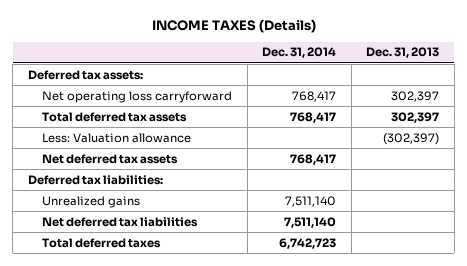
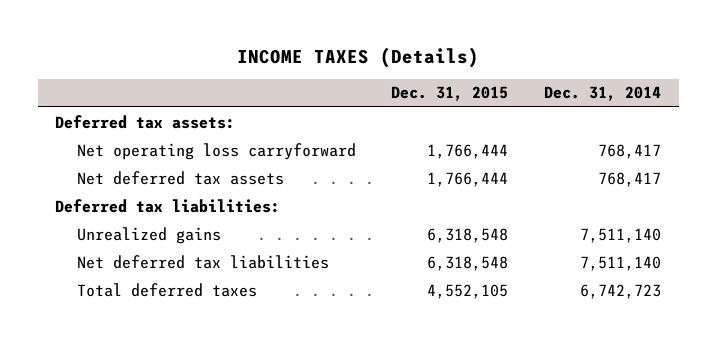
[366,47,440,59] Dec. 31, 2013 -> none
none -> [391,86,509,102] Dec. 31, 2015
[42,111,188,122] Total deferred tax assets -> none
[42,132,192,143] Less: Valuation allowance -> none

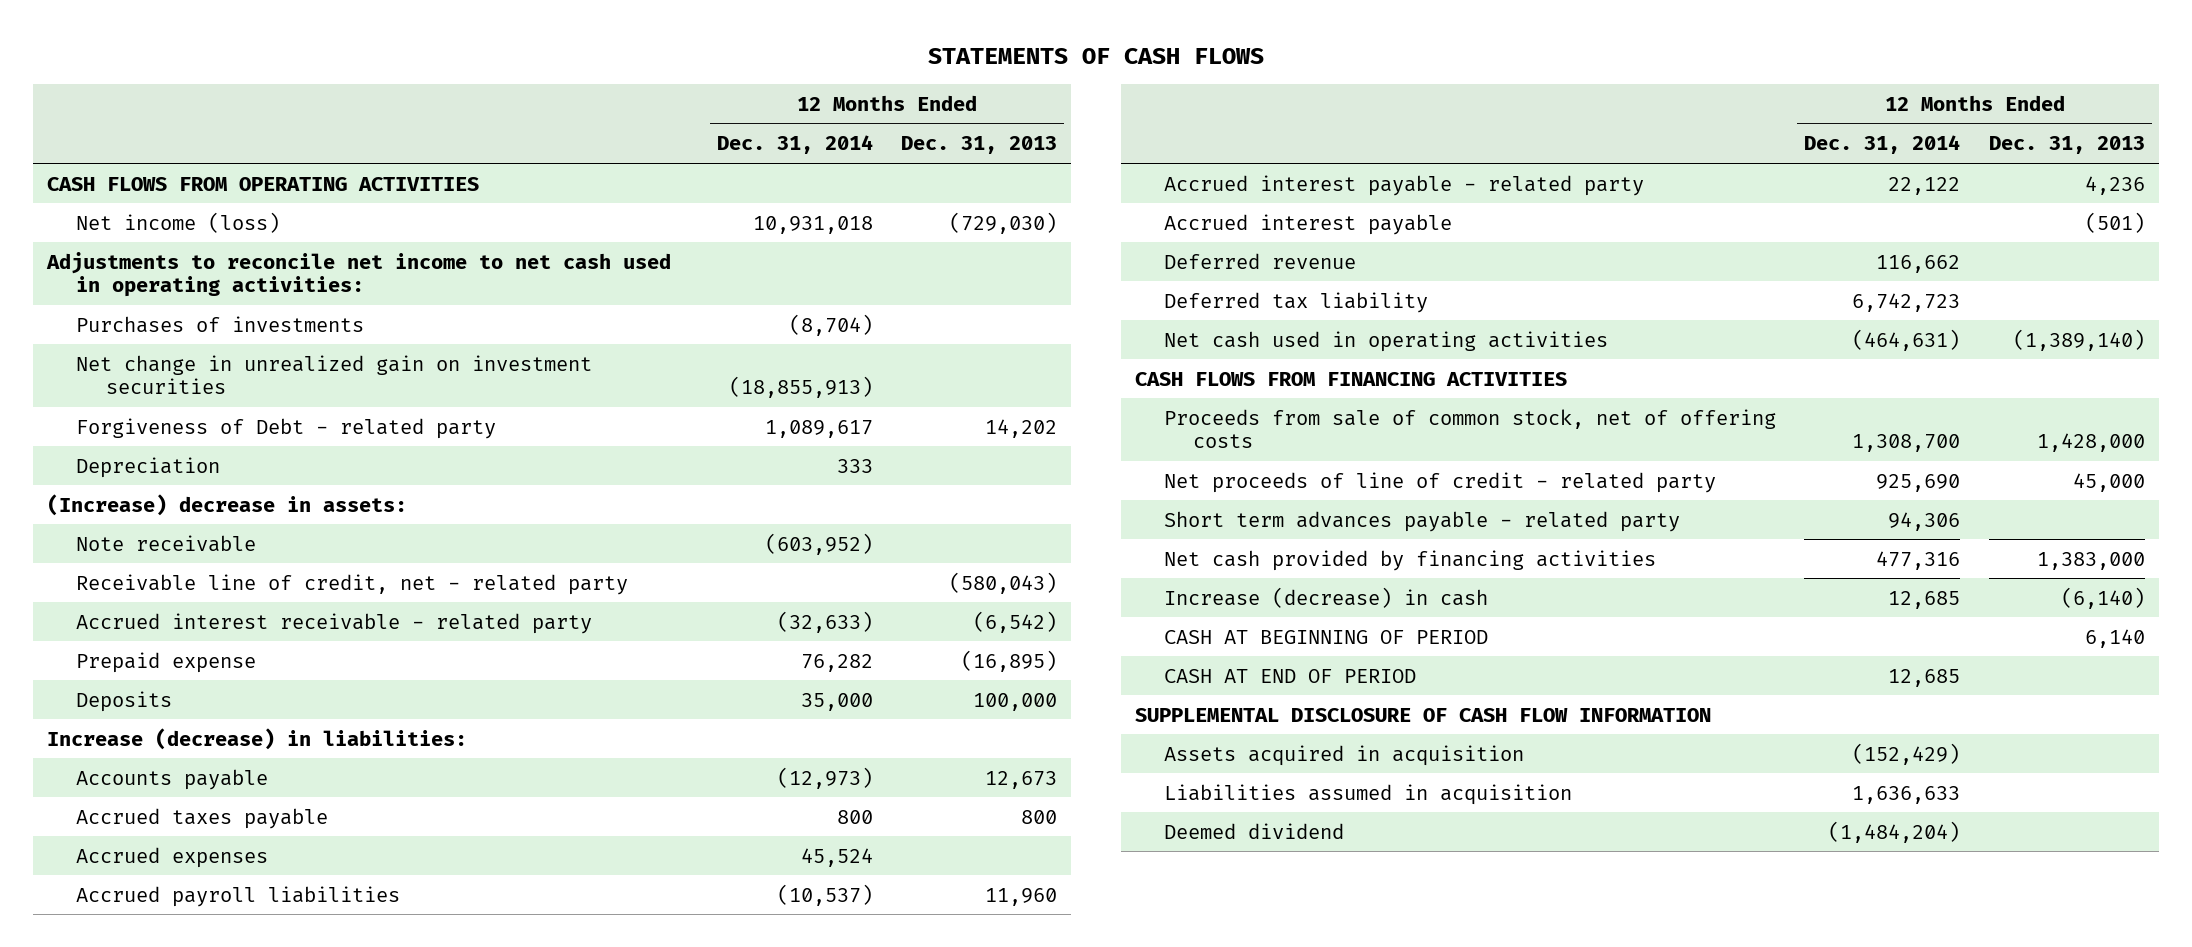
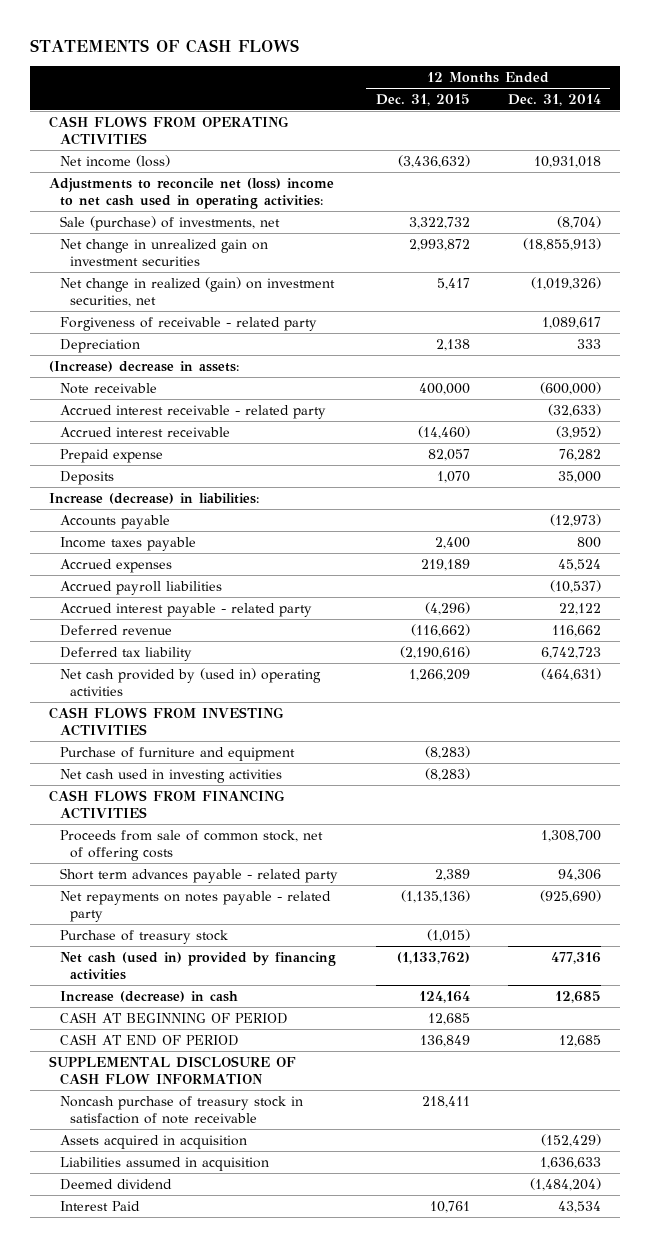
[900,136,1057,155] Dec. 31, 2013 -> none
none -> [375,93,470,106] Dec. 31, 2015
[46,251,672,298] Adjustments to reconcile net income to net cash used in operating activities: -> [48,177,334,210] Adjustments to reconcile net (loss) income to net cash used in operating activities:
[76,315,365,333] Purchases of investments -> [59,215,280,231] Sale (purchase) of investments, net
none -> [59,276,335,308] Net change in realized (gain) on investment securities, net
[76,417,497,439] Forgiveness of Debt - related party -> [59,316,317,331] Forgiveness of receivable - related party
[76,573,629,595] Receivable line of credit, net - related party -> none
[764,532,873,555] (603,952) -> [539,381,601,395] (600,000)
none -> [59,426,230,437] Accrued interest receivable
[76,807,329,829] Accrued taxes payable -> [59,536,196,551] Income taxes payable
[1164,213,1453,235] Accrued interest payable -> none
[1164,330,1609,352] Net cash used in operating activities -> [59,667,321,697] Net cash provided by (used in) operating activities
none -> [48,706,284,737] CASH FLOWS FROM INVESTING ACTIVITIES
none -> [59,746,295,761] Purchase of furniture and equipment
none -> [59,768,282,783] Net cash used in investing activities
[1164,471,1717,493] Net proceeds of line of credit - related party -> none
none -> [59,890,331,923] Net repayments on notes payable - related party
none -> [59,929,228,944] Purchase of treasury stock
[1164,549,1657,571] Net cash provided by financing activities -> [59,951,336,981] Net cash (used in) provided by financing activities
none -> [59,1095,303,1125] Noncash purchase of treasury stock in satisfaction of note receivable
none -> [59,1200,140,1211] Interest Paid

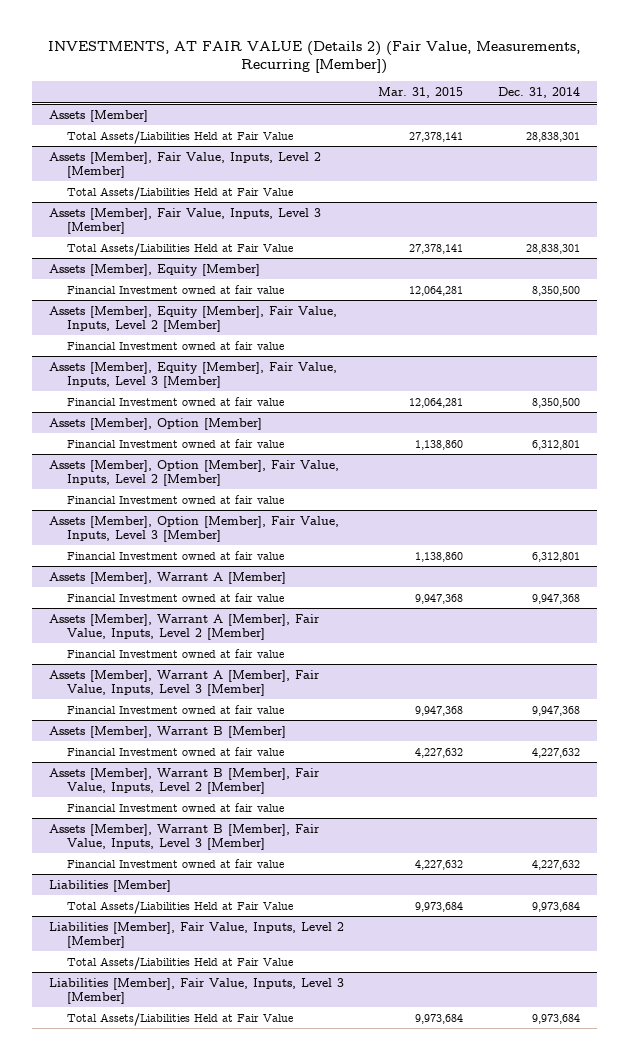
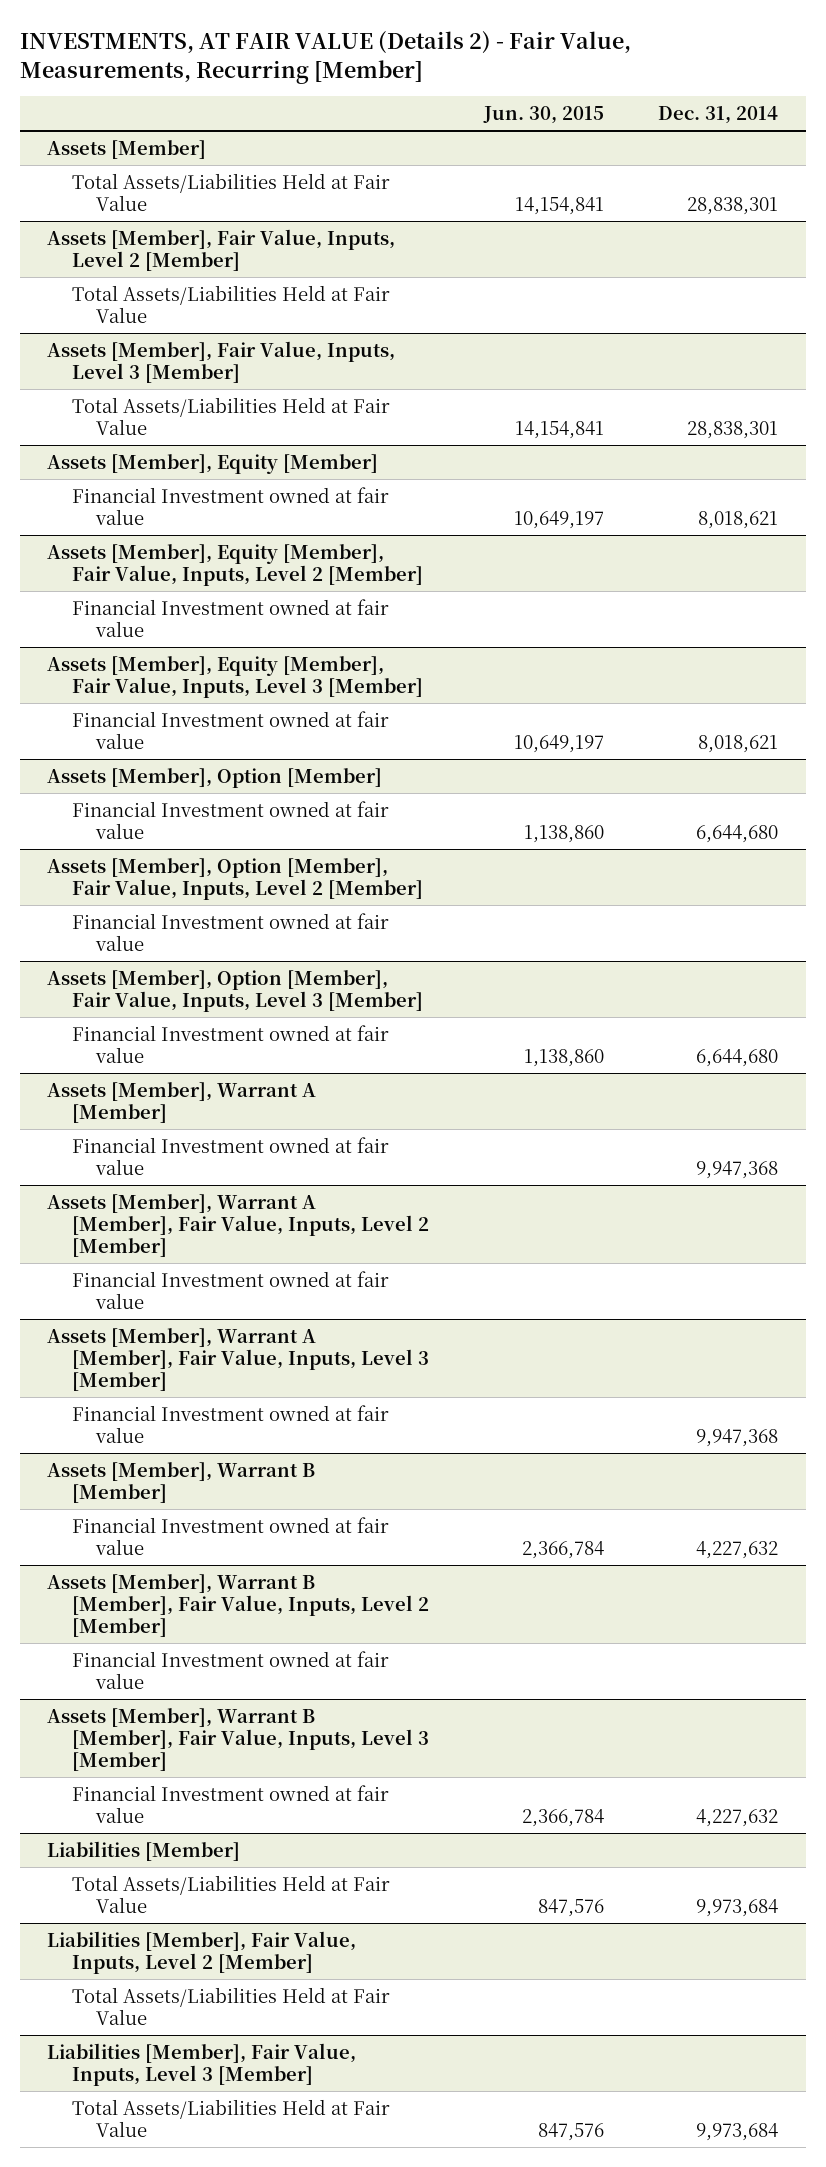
[48,40,581,75] INVESTMENTS, AT FAIR VALUE (Details 2) (Fair Value, Measurements, Recurring [Member]) -> [19,30,631,84] INVESTMENTS, AT FAIR VALUE (Details 2) - Fair Value, Measurements, Recurring [Member]
[378,87,464,99] Mar. 31, 2015 -> none
none -> [482,106,604,125] Jun. 30, 2015
[531,285,580,296] 8,350,500 -> [698,510,779,529] 8,018,621
[531,397,580,408] 8,350,500 -> [698,734,779,753] 8,018,621
[531,439,580,450] 6,312,801 -> [696,824,779,843] 6,644,680
[531,551,580,562] 6,312,801 -> [696,1048,779,1067] 6,644,680

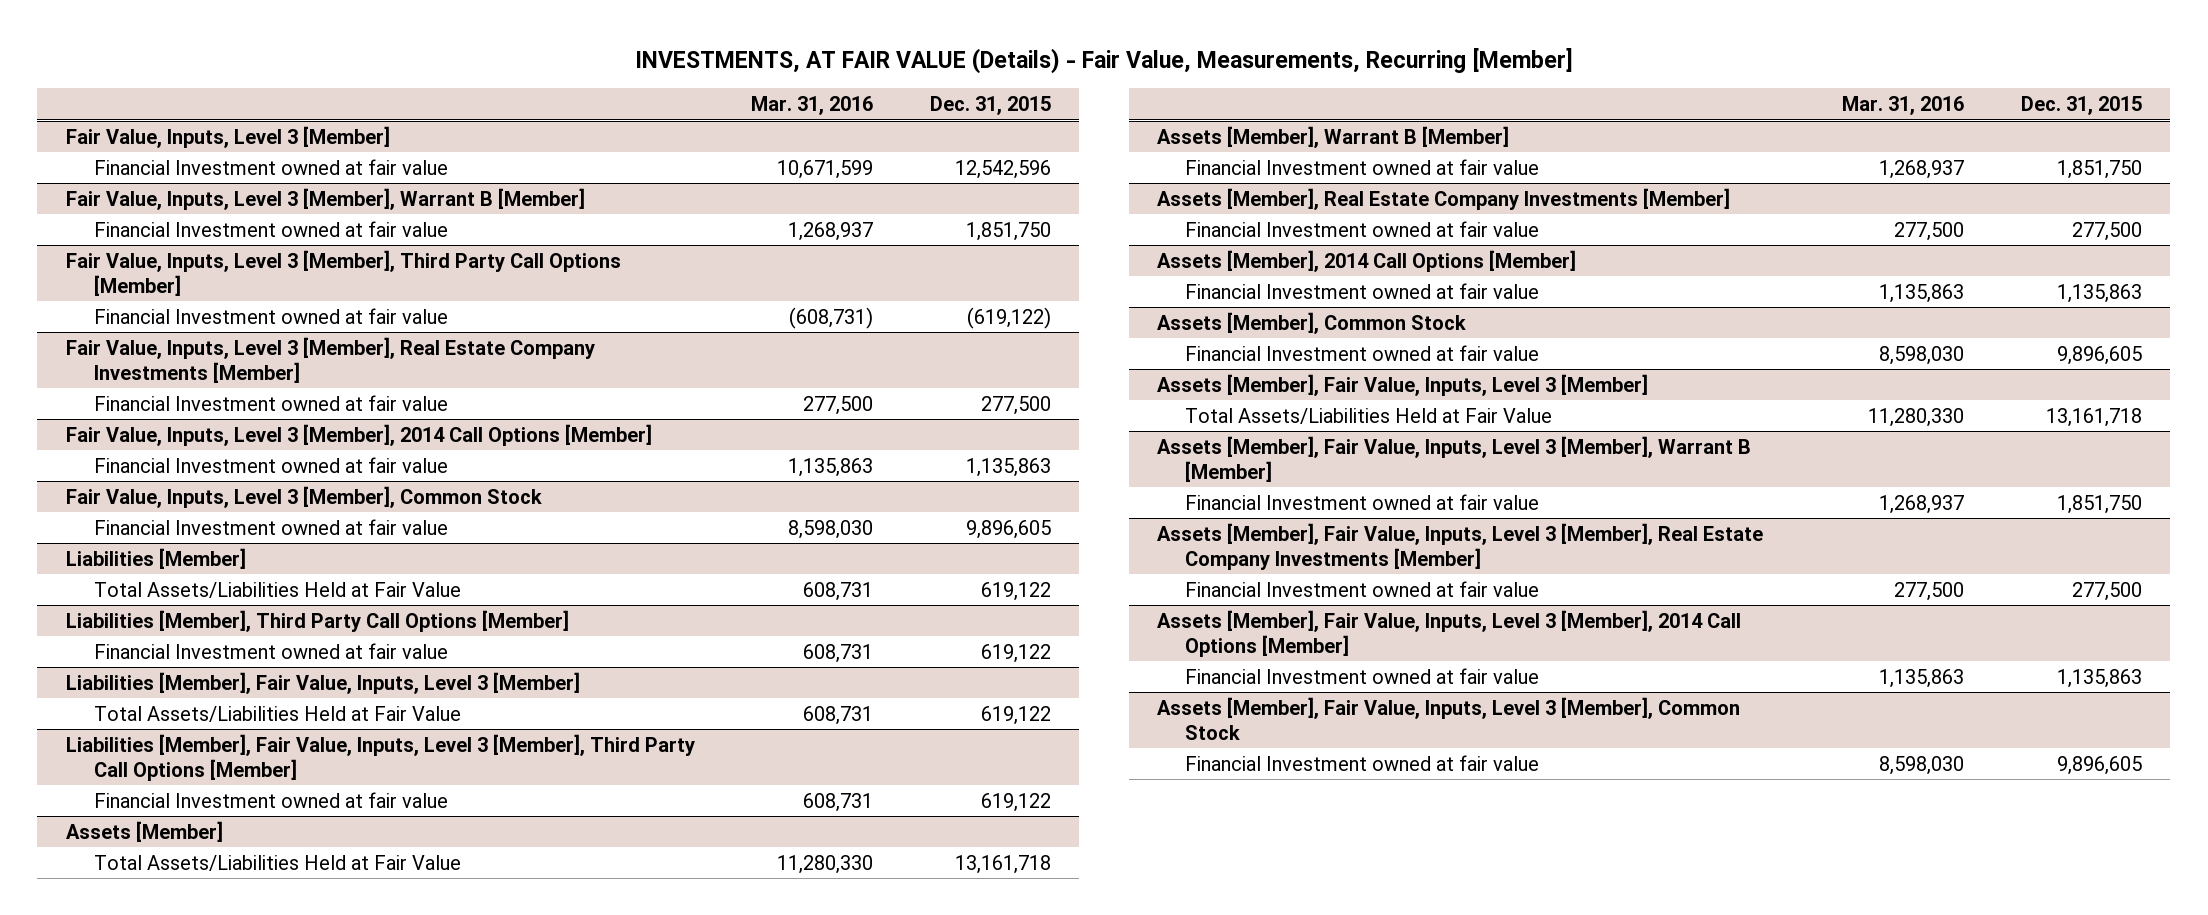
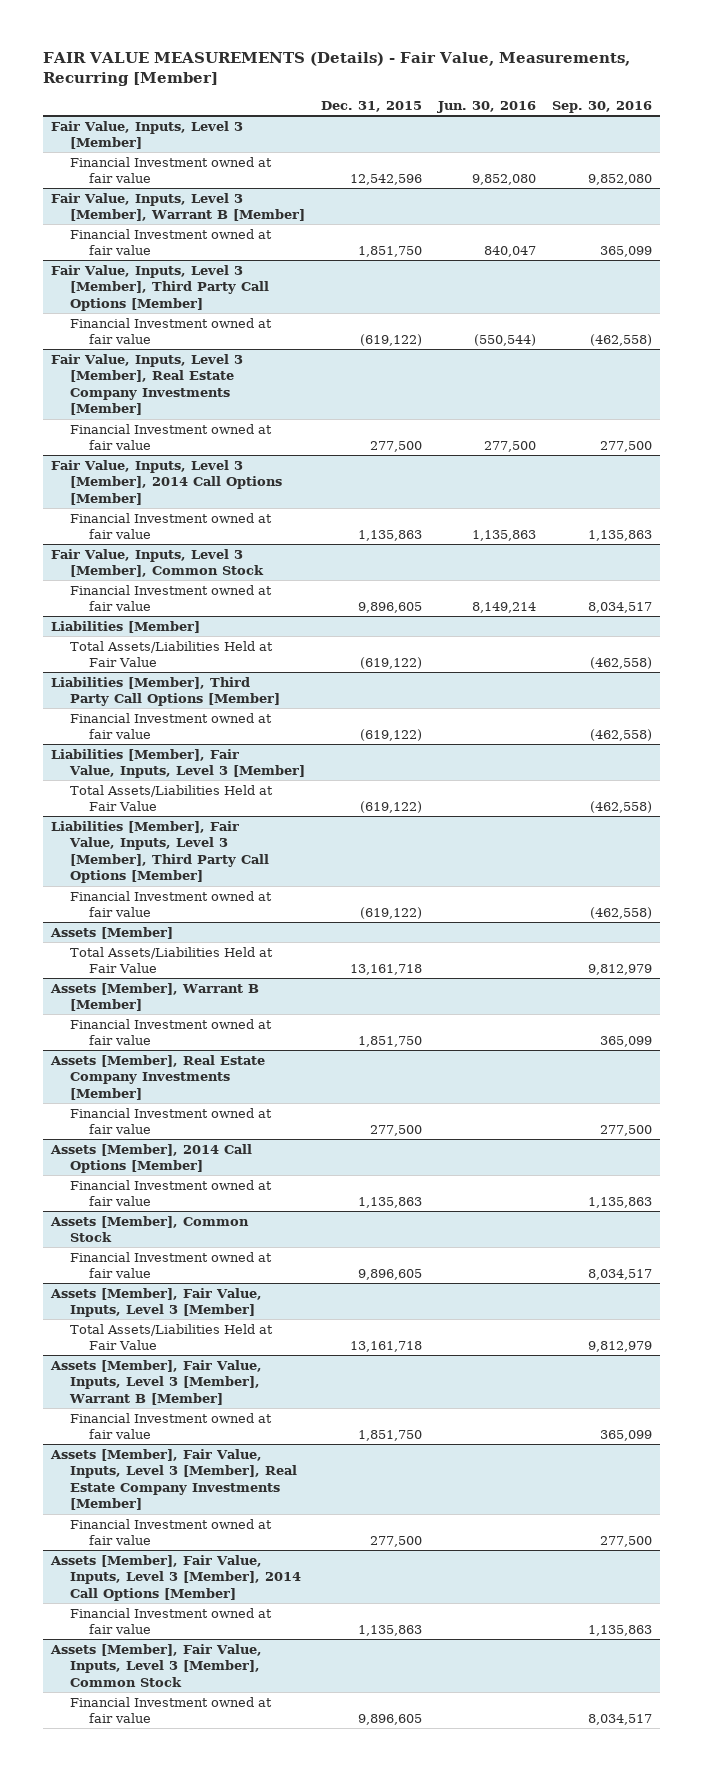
[634,48,1573,75] INVESTMENTS, AT FAIR VALUE (Details) - Fair Value, Measurements, Recurring [Member] -> [42,51,630,86] FAIR VALUE MEASUREMENTS (Details) - Fair Value, Measurements, Recurring [Member]
[751,96,874,116] Mar. 31, 2016 -> none
none -> [436,101,536,114] Jun. 30, 2016
none -> [551,101,652,114] Sep. 30, 2016
[980,581,1051,601] 619,122 -> [359,657,422,670] (619,122)
[980,643,1051,663] 619,122 -> [359,729,422,742] (619,122)
[980,705,1051,725] 619,122 -> [359,801,422,814] (619,122)
[980,792,1051,812] 619,122 -> [359,907,422,920] (619,122)

